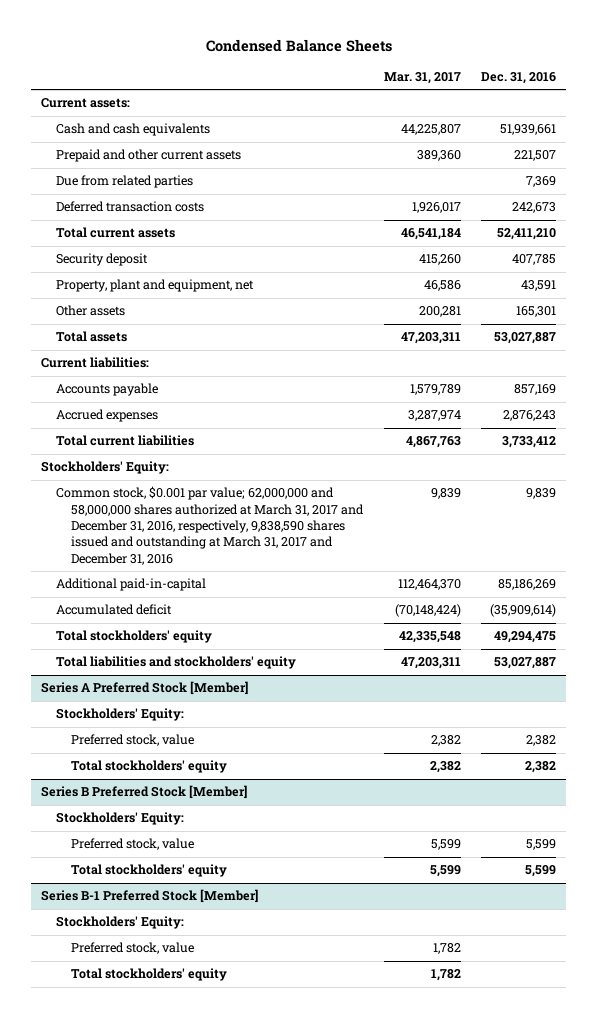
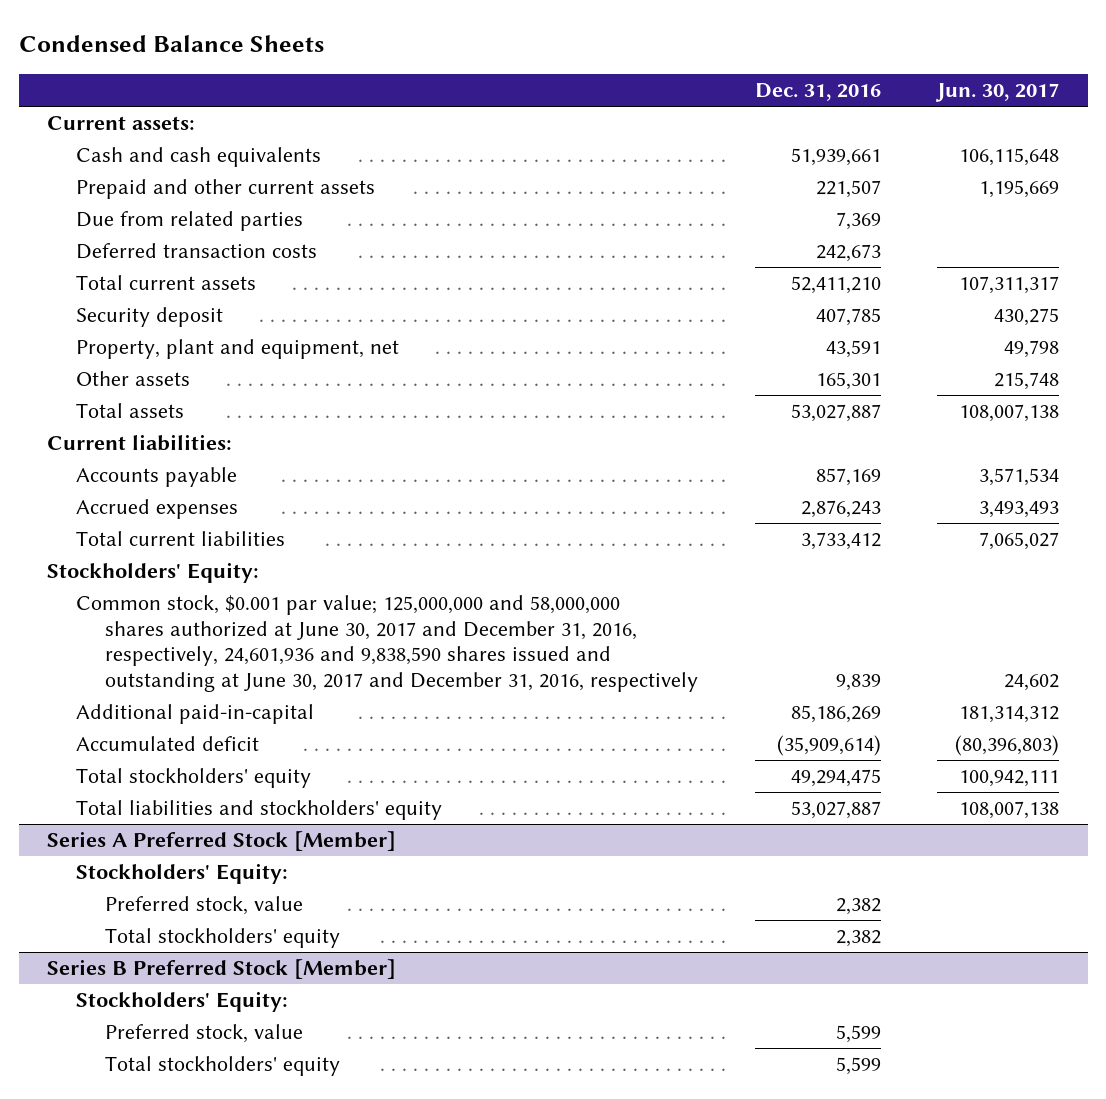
[383,71,461,84] Mar. 31, 2017 -> none
none -> [935,83,1060,103] Jun. 30, 2017
[56,486,365,565] Common stock, $0.001 par value; 62,000,000 and 58,000,000 shares authorized at March 31, 2017 and December 31, 2016, respectively, 9,838,590 shares issued and outstanding at March 31, 2017 and December 31, 2016 -> [75,595,698,692] Common stock, $0.001 par value; 125,000,000 and 58,000,000 shares authorized at June 30, 2017 and December 31, 2016, respectively, 24,601,936 and 9,838,590 shares issued and outstanding at June 30, 2017 and December 31, 2016, respectively
[41,889,259,904] Series B-1 Preferred Stock [Member] -> none
[56,916,185,930] Stockholders' Equity: -> none
[71,942,195,955] Preferred stock, value -> none
[71,968,228,982] Total stockholders' equity -> none

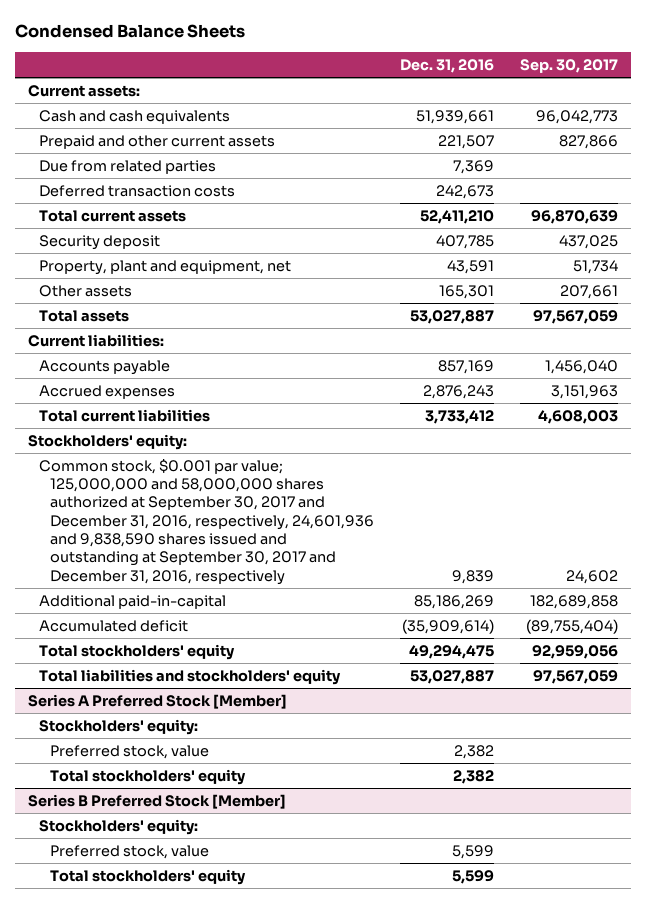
[935,83,1060,103] Jun. 30, 2017 -> none
none -> [519,58,618,73] Sep. 30, 2017
[46,562,259,584] Stockholders' Equity: -> [28,433,188,450] Stockholders' equity:
[75,595,698,692] Common stock, $0.001 par value; 125,000,000 and 58,000,000 shares authorized at June 30, 2017 and December 31, 2016, respectively, 24,601,936 and 9,838,590 shares issued and outstanding at June 30, 2017 and December 31, 2016, respectively -> [38,458,374,585] Common stock, $0.001 par value; 125,000,000 and 58,000,000 shares authorized at September 30, 2017 and December 31, 2016, respectively, 24,601,936 and 9,838,590 shares issued and outstanding at September 30, 2017 and December 31, 2016, respectively
[75,863,288,885] Stockholders' Equity: -> [38,718,198,735] Stockholders' equity:
[75,991,288,1013] Stockholders' Equity: -> [38,818,198,835] Stockholders' equity:

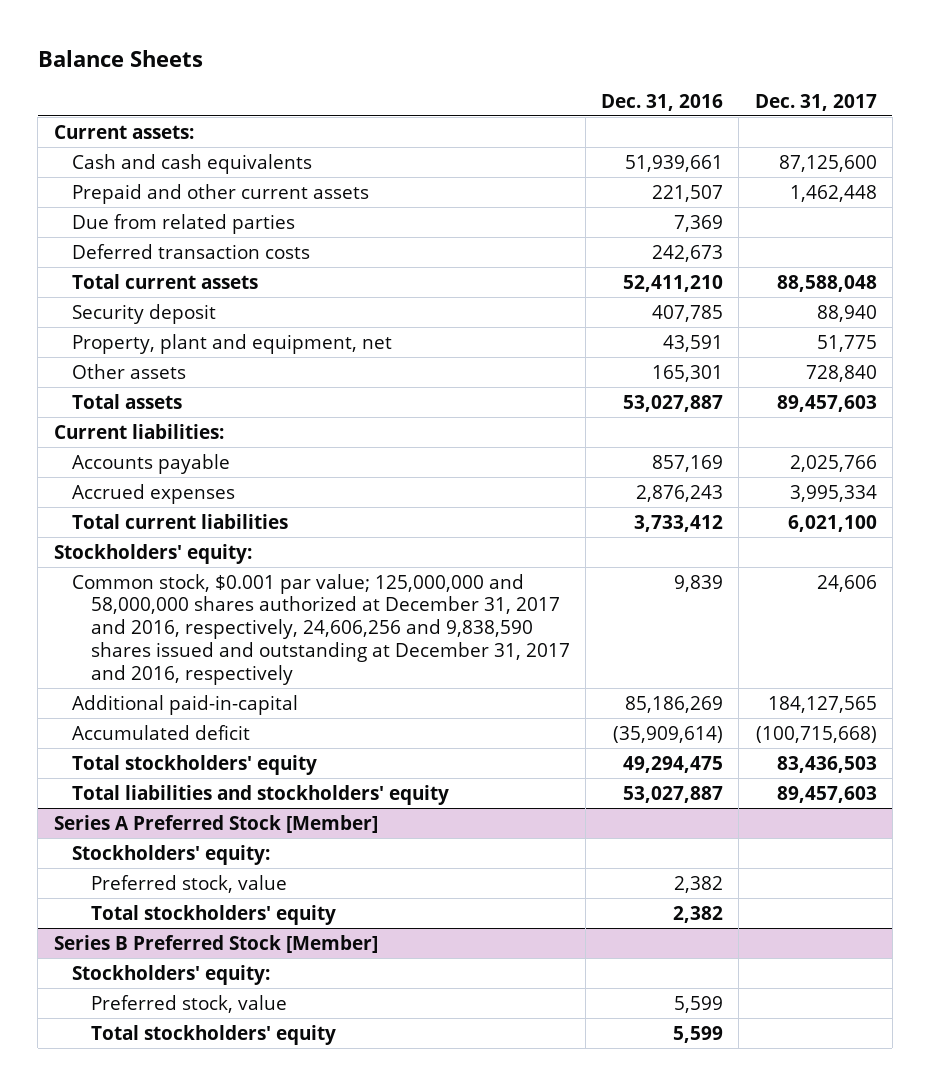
[15,24,246,39] Condensed Balance Sheets -> [37,50,203,68] Balance Sheets
[519,58,618,73] Sep. 30, 2017 -> none
none -> [754,93,877,111] Dec. 31, 2017
[38,458,374,585] Common stock, $0.001 par value; 125,000,000 and 58,000,000 shares authorized at September 30, 2017 and December 31, 2016, respectively, 24,601,936 and 9,838,590 shares issued and outstanding at September 30, 2017 and December 31, 2016, respectively -> [72,573,570,685] Common stock, $0.001 par value; 125,000,000 and 58,000,000 shares authorized at December 31, 2017 and 2016, respectively, 24,606,256 and 9,838,590 shares issued and outstanding at December 31, 2017 and 2016, respectively

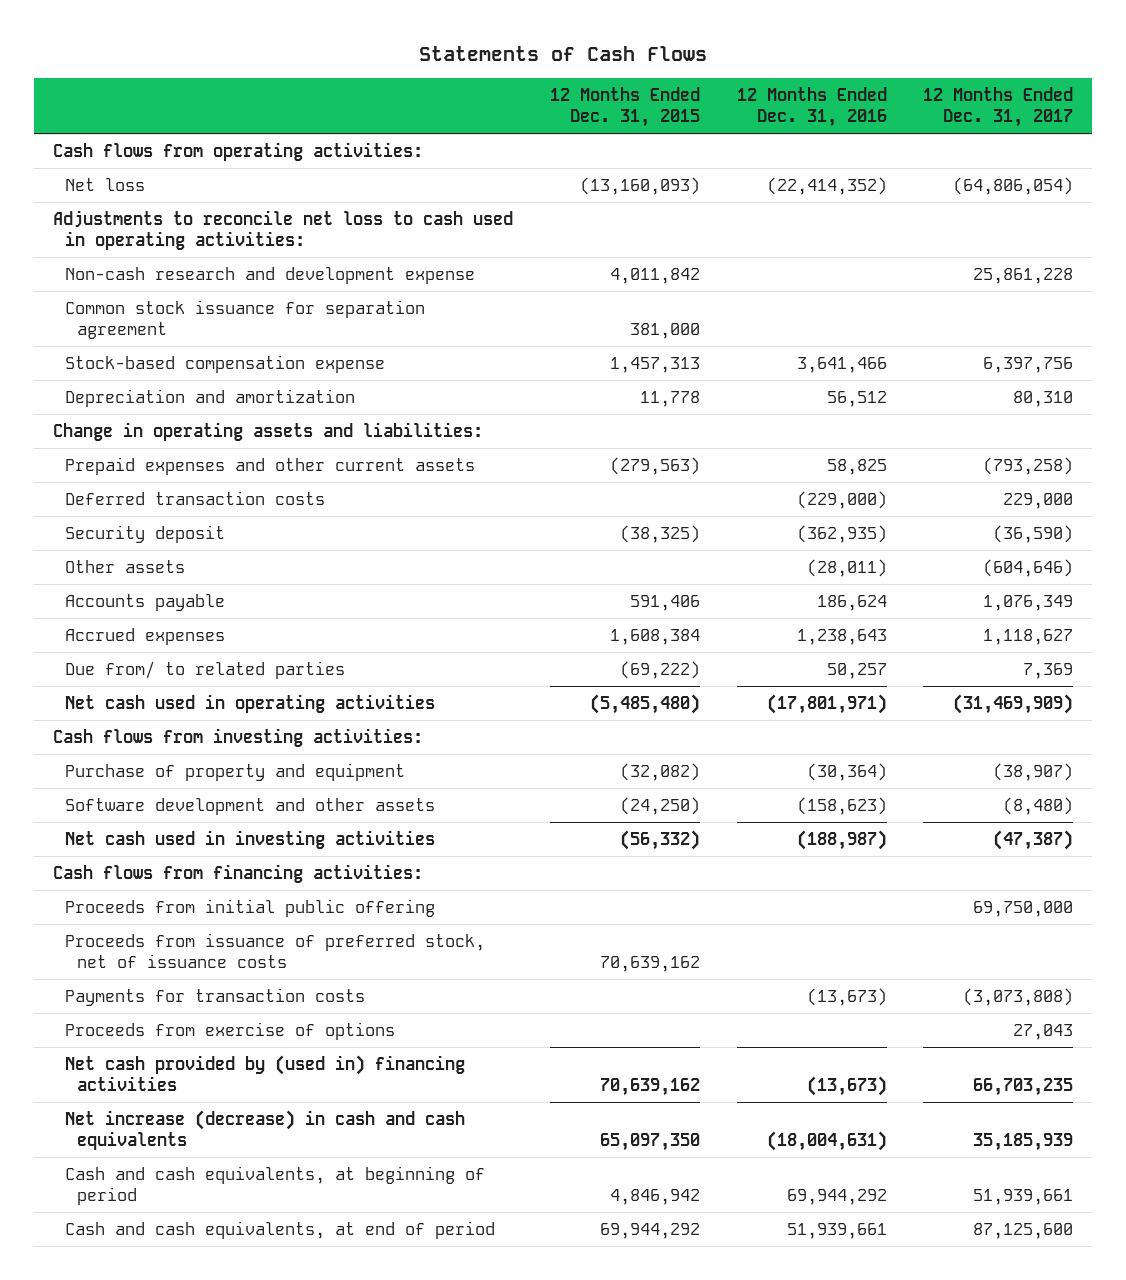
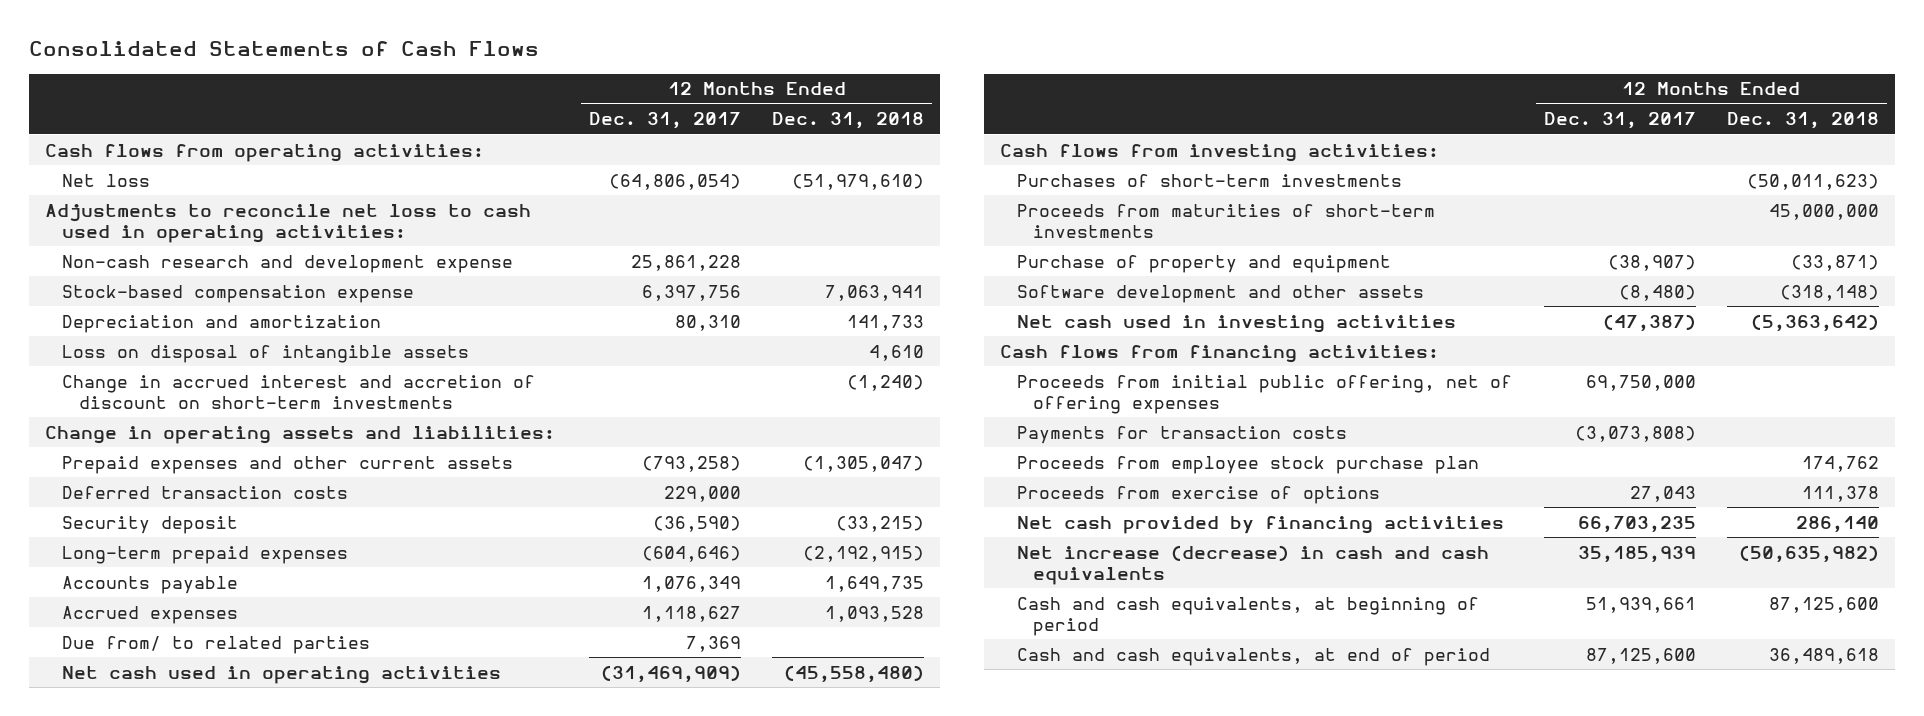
[419,45,708,61] Statements of Cash Flows -> [29,41,540,57] Consolidated Statements of Cash Flows
[549,87,700,128] 12 Months Ended Dec. 31, 2015 -> none
[736,87,887,128] 12 Months Ended Dec. 31, 2016 -> none
none -> [772,112,925,130] Dec. 31, 2018
[64,299,425,340] Common stock issuance for separation agreement -> none
none -> [61,344,469,363] Loss on disposal of intangible assets
none -> [61,374,535,409] Change in accrued interest and accretion of discount on short-term investments
[64,559,185,573] Other assets -> [61,545,348,564] Long-term prepaid expenses
none -> [1016,173,1402,187] Purchases of short-term investments
none -> [1016,203,1435,238] Proceeds from maturities of short-term investments
[64,932,485,969] Proceeds from issuance of preferred stock, net of issuance costs -> none
[64,898,435,917] Proceeds from initial public offering -> [1016,374,1512,414] Proceeds from initial public offering, net of offering expenses
none -> [1016,455,1479,474] Proceeds from employee stock purchase plan
[64,1054,465,1092] Net cash provided by (used in) financing activities -> [1016,515,1504,534] Net cash provided by financing activities

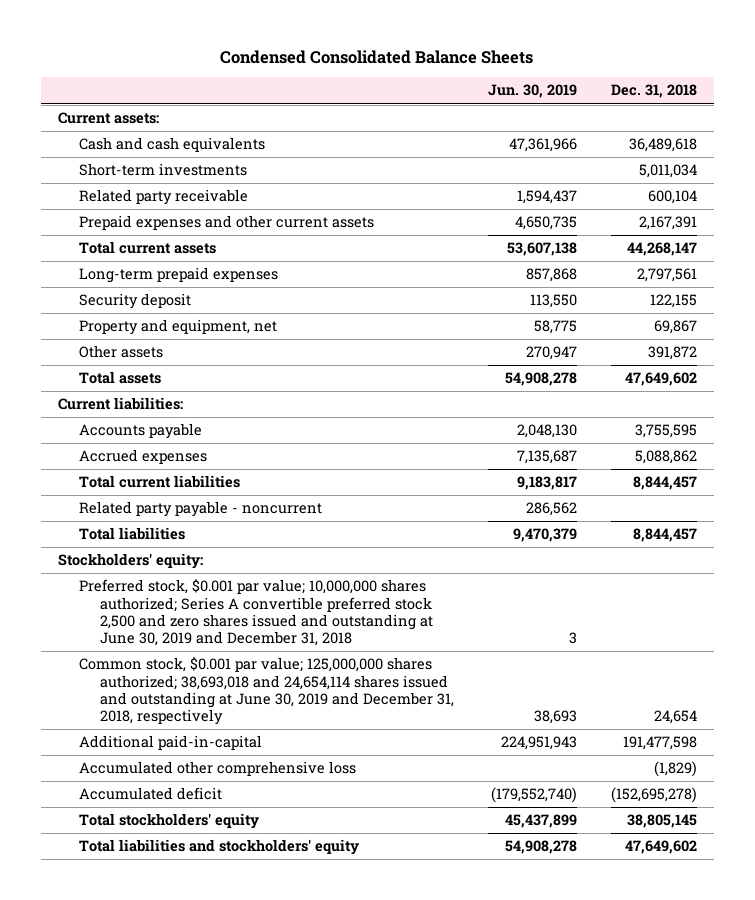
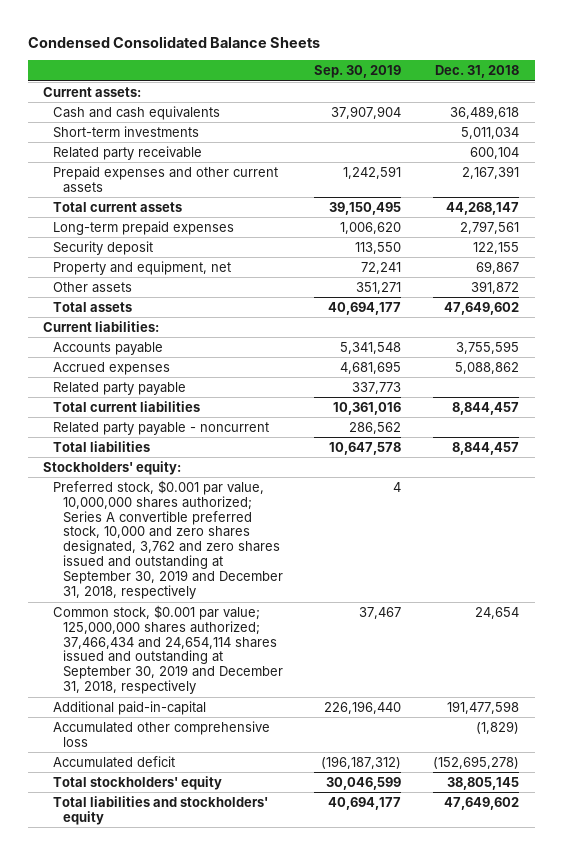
[488,84,578,99] Jun. 30, 2019 -> none
none -> [314,65,402,79] Sep. 30, 2019
none -> [53,381,187,395] Related party payable
[78,579,434,647] Preferred stock, $0.001 par value; 10,000,000 shares authorized; Series A convertible preferred stock 2,500 and zero shares issued and outstanding at June 30, 2019 and December 31, 2018 -> [53,479,284,599] Preferred stock, $0.001 par value, 10,000,000 shares authorized; Series A convertible preferred stock, 10,000 and zero shares designated, 3,762 and zero shares issued and outstanding at September 30, 2019 and December 31, 2018, respectively
[78,657,455,726] Common stock, $0.001 par value; 125,000,000 shares authorized; 38,693,018 and 24,654,114 shares issued and outstanding at June 30, 2019 and December 31, 2018, respectively -> [53,604,284,695] Common stock, $0.001 par value; 125,000,000 shares authorized; 37,466,434 and 24,654,114 shares issued and outstanding at September 30, 2019 and December 31, 2018, respectively

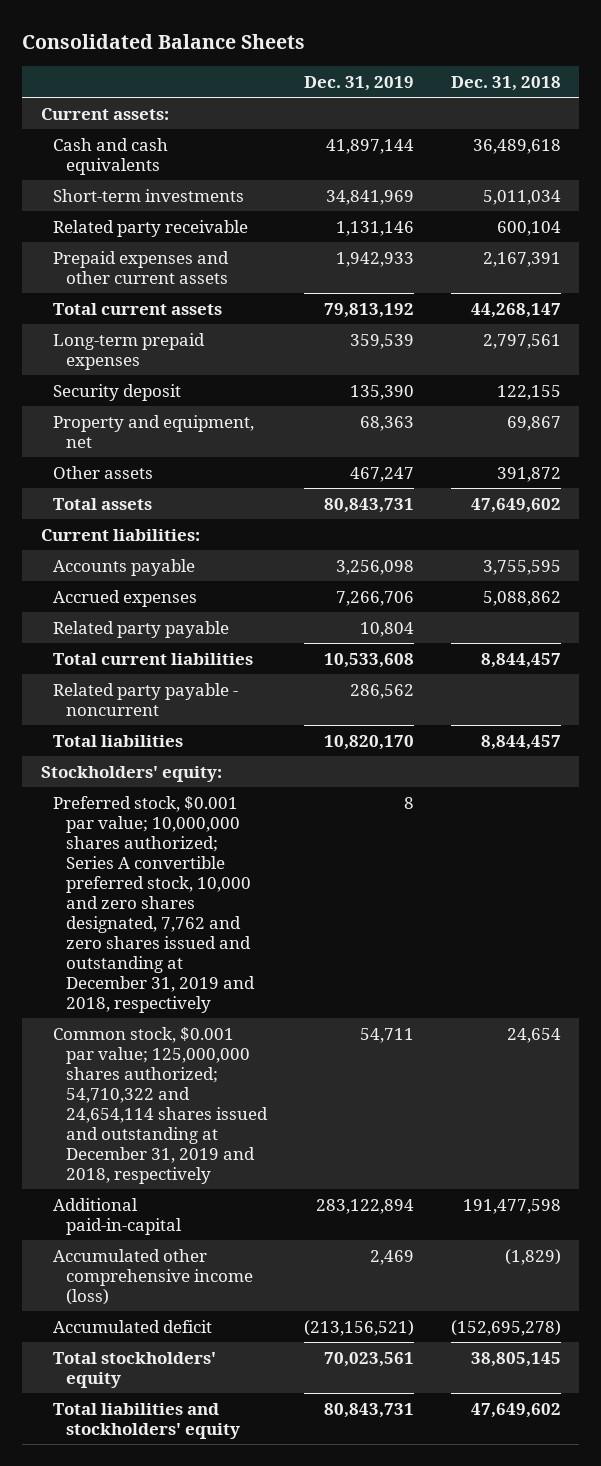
[27,35,320,48] Condensed Consolidated Balance Sheets -> [22,33,306,49] Consolidated Balance Sheets
[314,65,402,79] Sep. 30, 2019 -> none
none -> [303,75,414,91] Dec. 31, 2019
[53,479,284,599] Preferred stock, $0.001 par value, 10,000,000 shares authorized; Series A convertible preferred stock, 10,000 and zero shares designated, 3,762 and zero shares issued and outstanding at September 30, 2019 and December 31, 2018, respectively -> [53,795,255,1013] Preferred stock, $0.001 par value; 10,000,000 shares authorized; Series A convertible preferred stock, 10,000 and zero shares designated, 7,762 and zero shares issued and outstanding at December 31, 2019 and 2018, respectively
[53,604,284,695] Common stock, $0.001 par value; 125,000,000 shares authorized; 37,466,434 and 24,654,114 shares issued and outstanding at September 30, 2019 and December 31, 2018, respectively -> [53,1026,268,1184] Common stock, $0.001 par value; 125,000,000 shares authorized; 54,710,322 and 24,654,114 shares issued and outstanding at December 31, 2019 and 2018, respectively
[53,720,271,747] Accumulated other comprehensive loss -> [53,1248,253,1305] Accumulated other comprehensive income (loss)

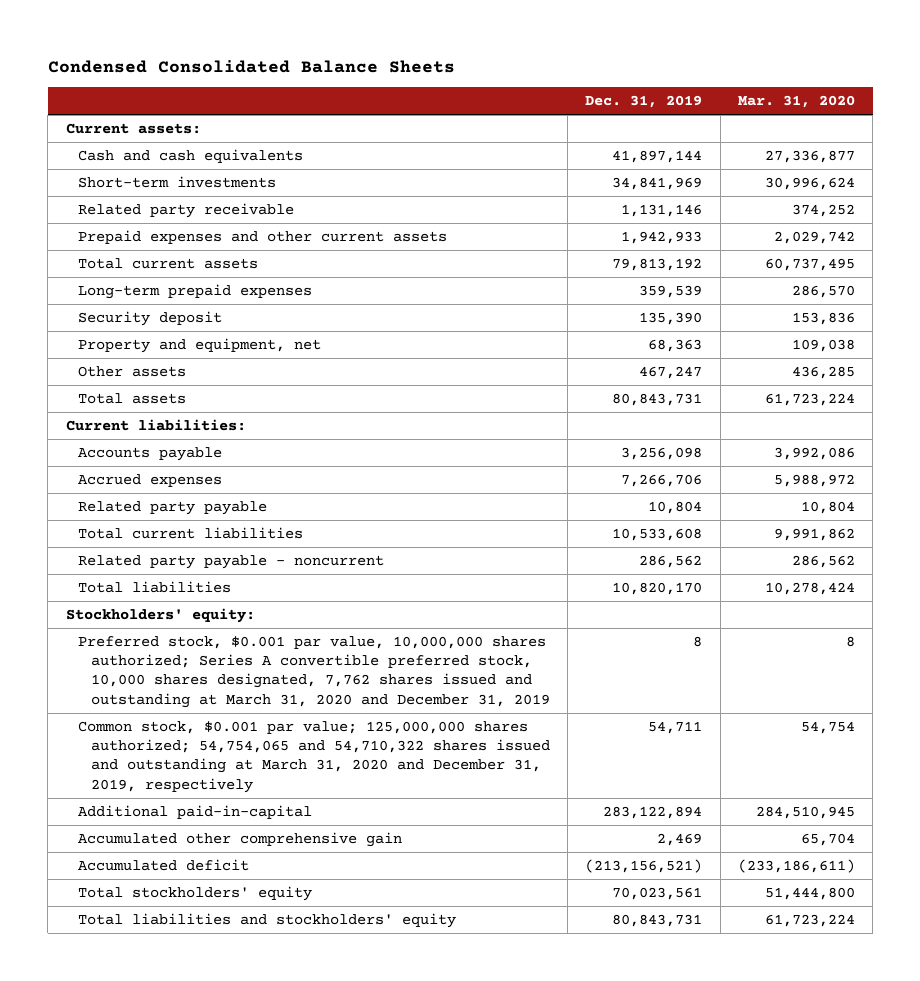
[22,33,306,49] Consolidated Balance Sheets -> [47,59,455,73] Condensed Consolidated Balance Sheets
[450,75,561,91] Dec. 31, 2018 -> none
none -> [737,95,855,109] Mar. 31, 2020
[53,795,255,1013] Preferred stock, $0.001 par value; 10,000,000 shares authorized; Series A convertible preferred stock, 10,000 and zero shares designated, 7,762 and zero shares issued and outstanding at December 31, 2019 and 2018, respectively -> [78,635,550,708] Preferred stock, $0.001 par value, 10,000,000 shares authorized; Series A convertible preferred stock, 10,000 shares designated, 7,762 shares issued and outstanding at March 31, 2020 and December 31, 2019
[53,1026,268,1184] Common stock, $0.001 par value; 125,000,000 shares authorized; 54,710,322 and 24,654,114 shares issued and outstanding at December 31, 2019 and 2018, respectively -> [78,720,550,793] Common stock, $0.001 par value; 125,000,000 shares authorized; 54,754,065 and 54,710,322 shares issued and outstanding at March 31, 2020 and December 31, 2019, respectively
[53,1248,253,1305] Accumulated other comprehensive income (loss) -> [78,831,403,847] Accumulated other comprehensive gain

